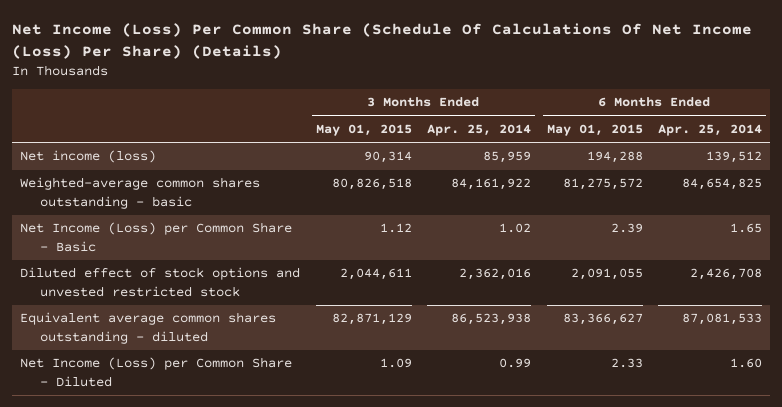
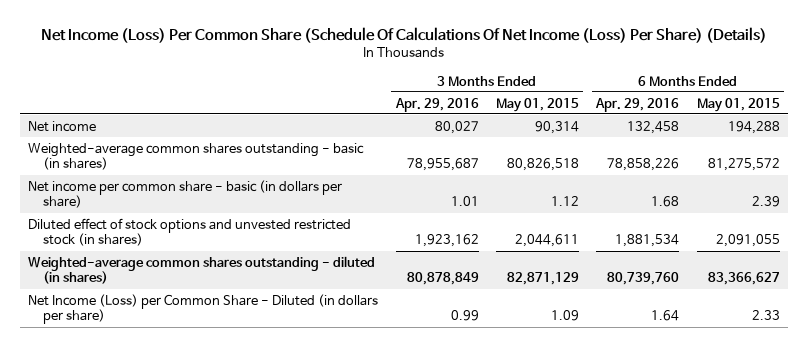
[427,123,532,136] Apr. 25, 2014 -> none
[658,123,763,136] Apr. 25, 2014 -> none
none -> [394,97,479,112] Apr. 29, 2016
none -> [595,97,680,112] Apr. 29, 2016
[19,150,156,164] Net income (loss) -> [28,120,97,132] Net income
[19,177,260,209] Weighted-average common shares outstanding - basic -> [28,142,365,171] Weighted-average common shares outstanding - basic (in shares)
[19,222,292,252] Net Income (Loss) per Common Share - Basic -> [28,179,343,209] Net income per common share - basic (in dollars per share)
[19,267,300,297] Diluted effect of stock options and unvested restricted stock -> [28,217,352,247] Diluted effect of stock options and unvested restricted stock (in shares)
[19,312,276,344] Equivalent average common shares outstanding - diluted -> [28,255,376,285] Weighted-average common shares outstanding - diluted (in shares)
[19,357,292,387] Net Income (Loss) per Common Share - Diluted -> [28,293,379,325] Net Income (Loss) per Common Share - Diluted (in dollars per share)

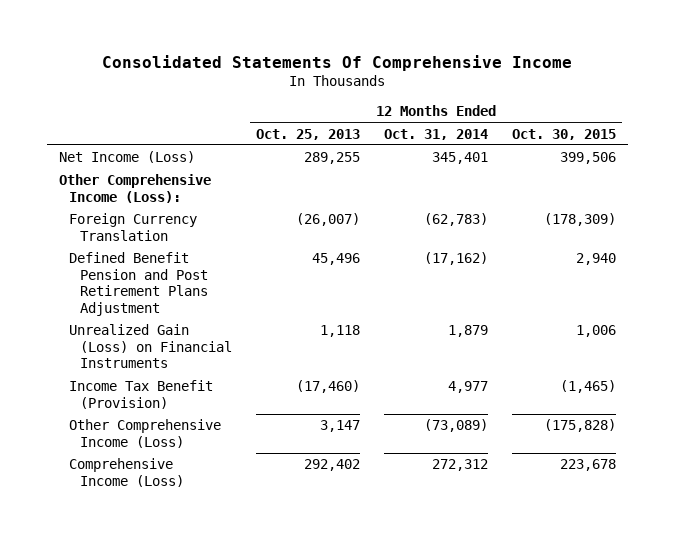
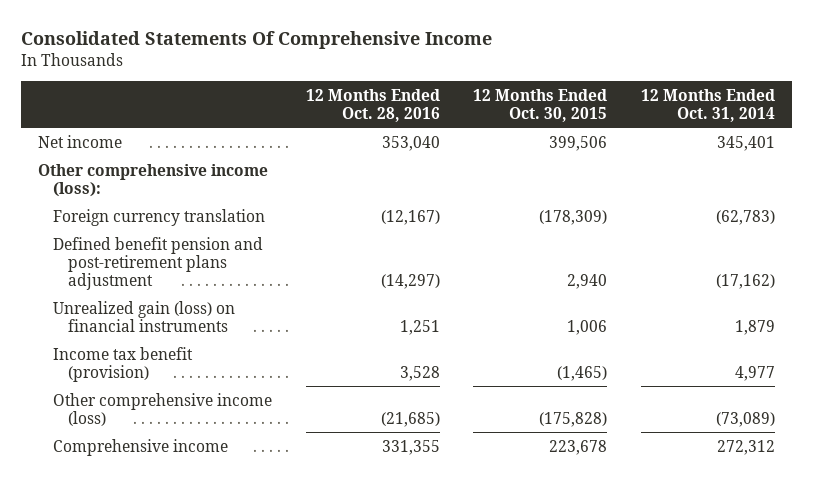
[255,128,360,140] Oct. 25, 2013 -> none
none -> [305,88,440,122] 12 Months Ended Oct. 28, 2016
[59,151,196,164] Net Income (Loss) -> [37,134,122,148] Net income
[59,174,212,203] Other Comprehensive Income (Loss): -> [37,163,268,197] Other comprehensive income (loss):
[69,213,198,241] Foreign Currency Translation -> [52,208,265,226] Foreign currency translation
[69,252,208,316] Defined Benefit Pension and Post Retirement Plans Adjustment -> [52,236,263,290] Defined benefit pension and post-retirement plans adjustment
[69,324,232,369] Unrealized Gain (Loss) on Financial Instruments -> [52,300,235,332] Unrealized gain (loss) on financial instruments
[69,380,214,409] Income Tax Benefit (Provision) -> [52,346,193,382] Income tax benefit (provision)
[69,419,222,448] Other Comprehensive Income (Loss) -> [52,392,272,426] Other comprehensive income (loss)
[69,458,184,487] Comprehensive Income (Loss) -> [52,438,228,456] Comprehensive income

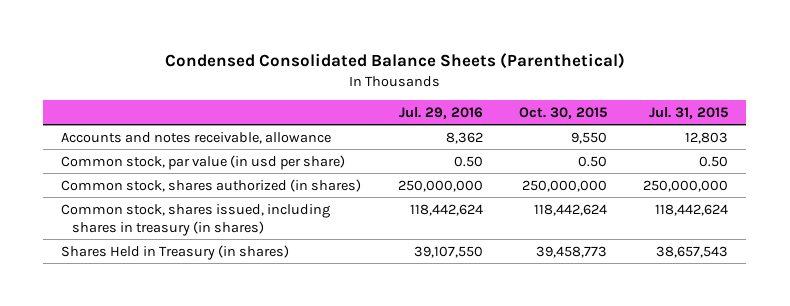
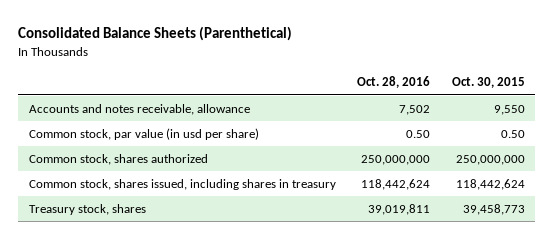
[164,52,625,69] Condensed Consolidated Balance Sheets (Parenthetical) -> [17,26,292,42] Consolidated Balance Sheets (Parenthetical)
[398,106,483,119] Jul. 29, 2016 -> none
[649,106,729,119] Jul. 31, 2015 -> none
none -> [357,76,431,89] Oct. 28, 2016
[61,178,362,192] Common stock, shares authorized (in shares) -> [28,153,208,165] Common stock, shares authorized
[61,203,331,236] Common stock, shares issued, including shares in treasury (in shares) -> [28,178,336,190] Common stock, shares issued, including shares in treasury
[61,244,290,260] Shares Held in Treasury (in shares) -> [28,203,146,215] Treasury stock, shares

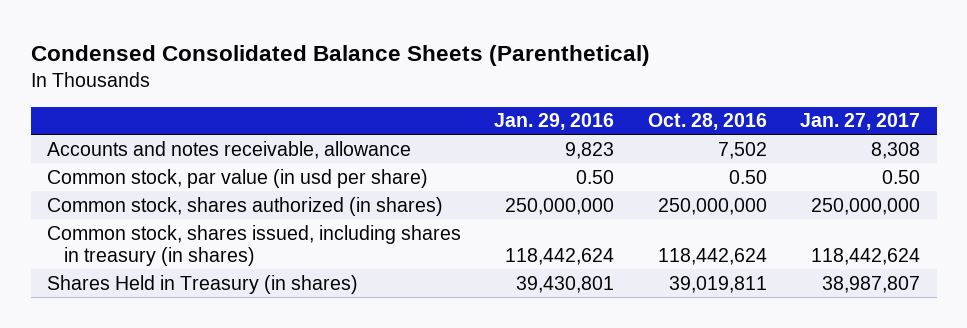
[17,26,292,42] Consolidated Balance Sheets (Parenthetical) -> [30,44,650,66] Condensed Consolidated Balance Sheets (Parenthetical)
[451,77,525,89] Oct. 30, 2015 -> none
none -> [494,113,615,131] Jan. 29, 2016
none -> [799,113,920,131] Jan. 27, 2017
[28,153,208,165] Common stock, shares authorized -> [47,196,444,216] Common stock, shares authorized (in shares)
[28,178,336,190] Common stock, shares issued, including shares in treasury -> [47,224,462,267] Common stock, shares issued, including shares in treasury (in shares)
[28,203,146,215] Treasury stock, shares -> [47,274,359,294] Shares Held in Treasury (in shares)

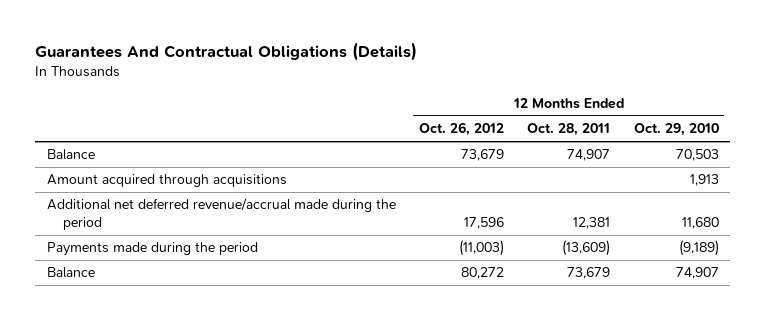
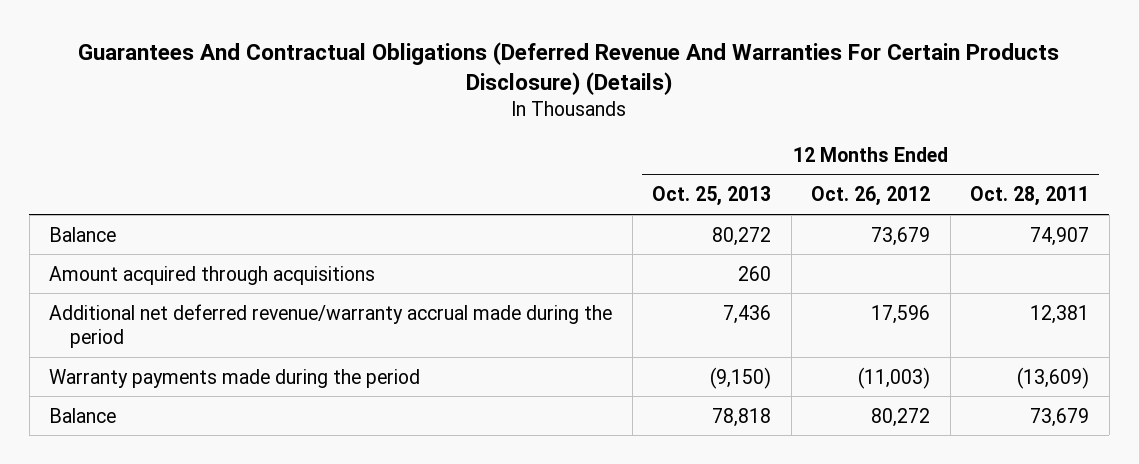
[35,42,418,62] Guarantees And Contractual Obligations (Details) -> [78,41,1060,95] Guarantees And Contractual Obligations (Deferred Revenue And Warranties For Certain Products Disclosure) (Details)
[633,123,719,137] Oct. 29, 2010 -> none
none -> [652,186,772,207] Oct. 25, 2013
[46,198,396,230] Additional net deferred revenue/accrual made during the period -> [49,303,613,348] Additional net deferred revenue/warranty accrual made during the period
[46,242,258,257] Payments made during the period -> [49,368,421,388] Warranty payments made during the period

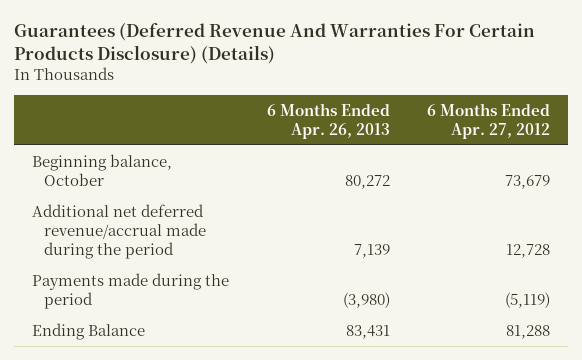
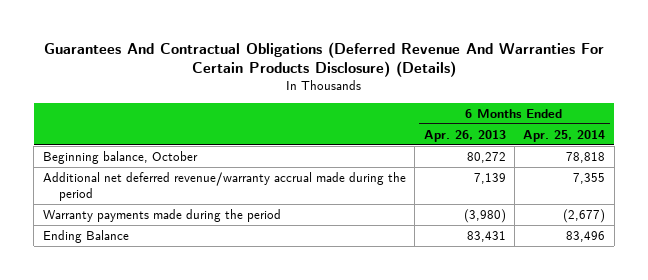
[13,23,535,65] Guarantees (Deferred Revenue And Warranties For Certain Products Disclosure) (Details) -> [44,41,605,78] Guarantees And Contractual Obligations (Deferred Revenue And Warranties For Certain Products Disclosure) (Details)
[426,102,550,139] 6 Months Ended Apr. 27, 2012 -> none
none -> [523,129,606,142] Apr. 25, 2014
[32,203,206,260] Additional net deferred revenue/accrual made during the period -> [42,171,406,201] Additional net deferred revenue/warranty accrual made during the period
[32,272,230,309] Payments made during the period -> [42,208,281,222] Warranty payments made during the period

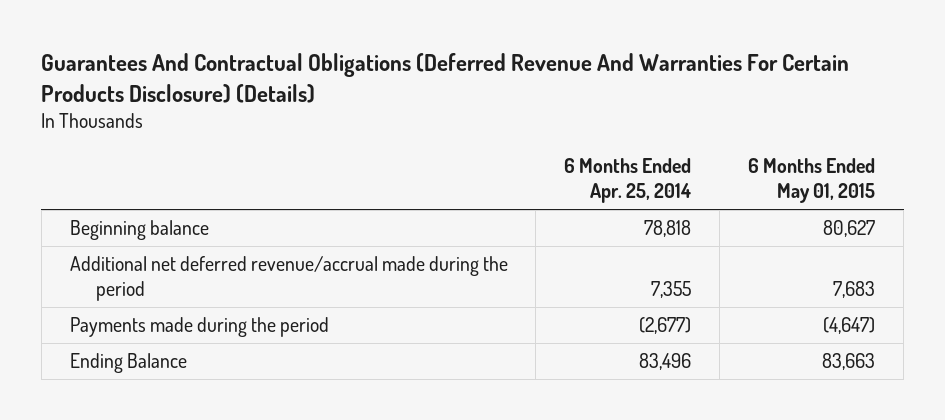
[423,129,506,142] Apr. 26, 2013 -> none
none -> [748,157,876,203] 6 Months Ended May 01, 2015
[42,150,198,164] Beginning balance, October -> [69,220,209,241] Beginning balance
[42,171,406,201] Additional net deferred revenue/warranty accrual made during the period -> [69,256,508,302] Additional net deferred revenue/accrual made during the period
[42,208,281,222] Warranty payments made during the period -> [69,317,329,338] Payments made during the period

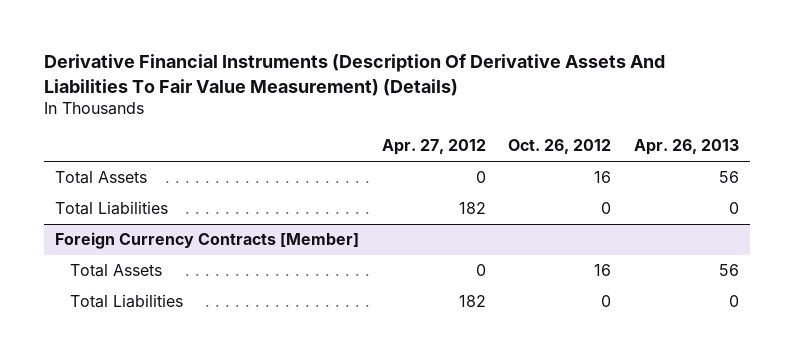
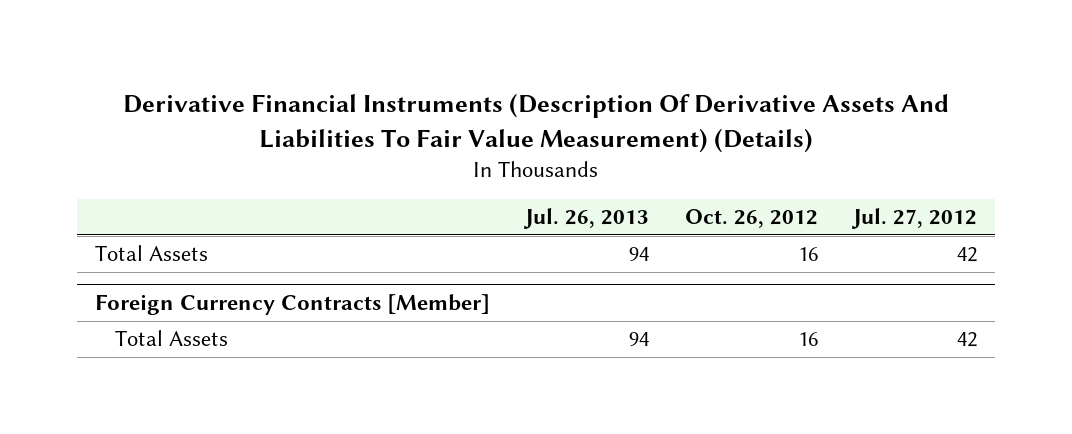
[381,139,486,156] Apr. 27, 2012 -> none
[633,139,739,156] Apr. 26, 2013 -> none
none -> [523,208,650,230] Jul. 26, 2013
none -> [851,208,978,230] Jul. 27, 2012
[54,201,168,216] Total Liabilities -> none
[70,294,184,309] Total Liabilities -> none

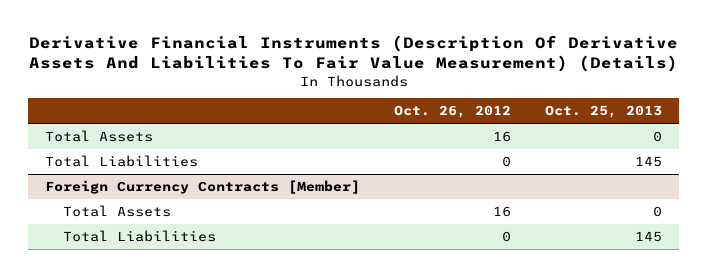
[523,208,650,230] Jul. 26, 2013 -> none
[851,208,978,230] Jul. 27, 2012 -> none
none -> [544,105,662,119] Oct. 25, 2013
none -> [45,154,199,167] Total Liabilities
none -> [63,229,217,242] Total Liabilities

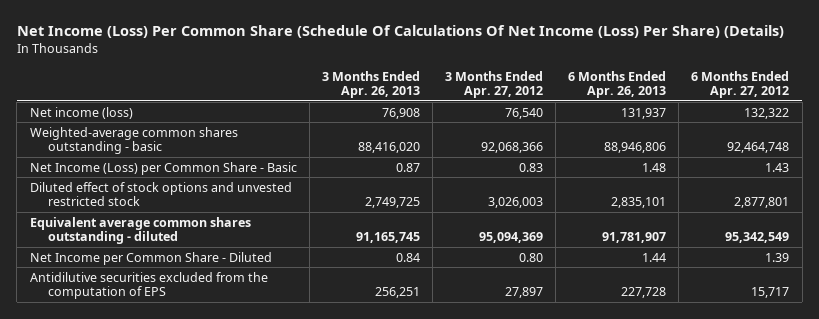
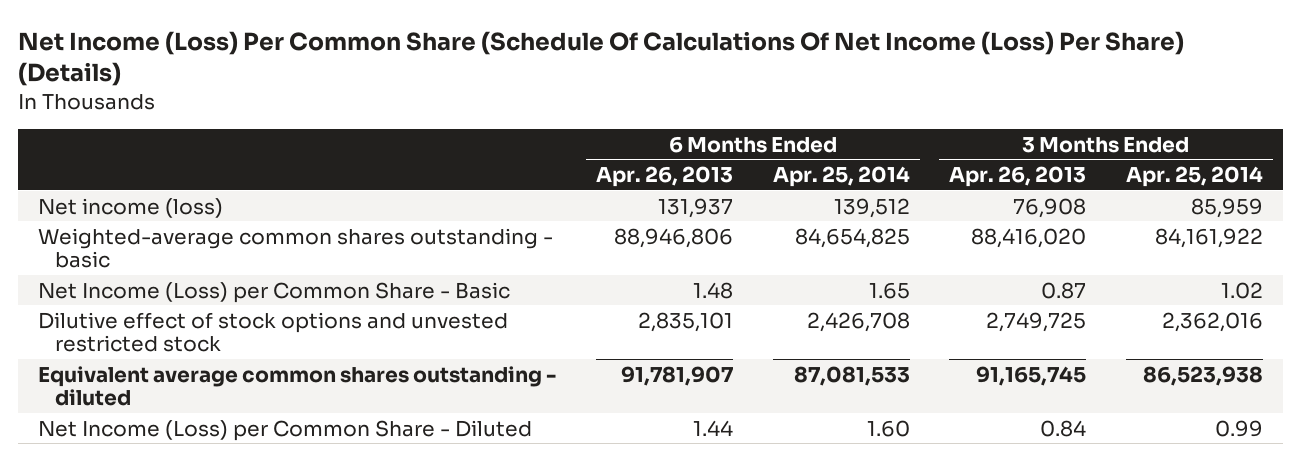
[444,70,543,99] 3 Months Ended Apr. 27, 2012 -> none
[691,70,790,99] 6 Months Ended Apr. 27, 2012 -> none
none -> [772,165,910,187] Apr. 25, 2014
none -> [1125,165,1263,187] Apr. 25, 2014
[29,181,292,207] Diluted effect of stock options and unvested restricted stock -> [38,311,509,352] Dilutive effect of stock options and unvested restricted stock
[29,271,268,300] Antidilutive securities excluded from the computation of EPS -> none
[29,251,272,265] Net Income per Common Share - Diluted -> [38,419,533,441] Net Income (Loss) per Common Share - Diluted

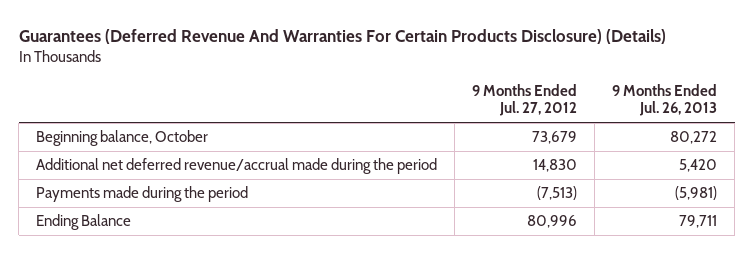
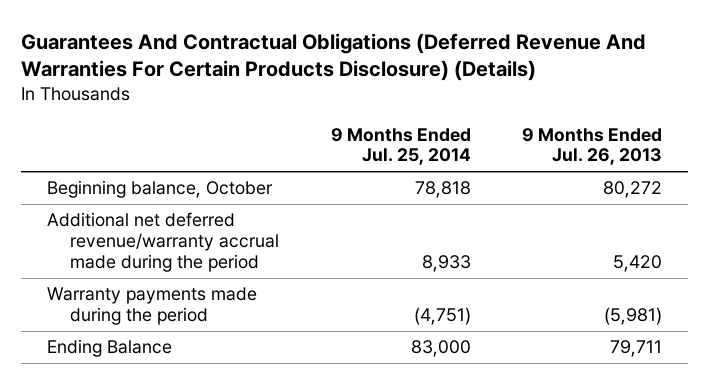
[18,28,666,44] Guarantees (Deferred Revenue And Warranties For Certain Products Disclosure) (Details) -> [20,32,646,82] Guarantees And Contractual Obligations (Deferred Revenue And Warranties For Certain Products Disclosure) (Details)
[472,84,578,117] 9 Months Ended Jul. 27, 2012 -> none
none -> [330,127,471,166] 9 Months Ended Jul. 25, 2014
[36,158,438,175] Additional net deferred revenue/accrual made during the period -> [46,212,279,272] Additional net deferred revenue/warranty accrual made during the period
[36,186,249,203] Payments made during the period -> [46,287,257,326] Warranty payments made during the period

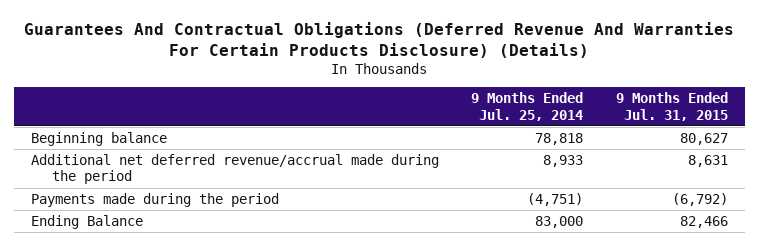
[522,127,663,166] 9 Months Ended Jul. 26, 2013 -> none
none -> [616,92,729,121] 9 Months Ended Jul. 31, 2015
[46,180,273,199] Beginning balance, October -> [30,131,167,146] Beginning balance
[46,212,279,272] Additional net deferred revenue/warranty accrual made during the period -> [30,153,439,185] Additional net deferred revenue/accrual made during the period
[46,287,257,326] Warranty payments made during the period -> [30,192,279,207] Payments made during the period

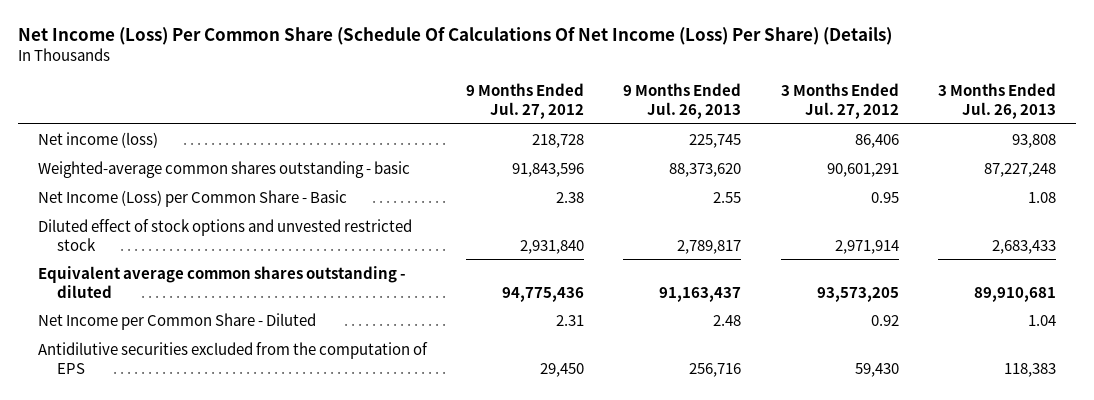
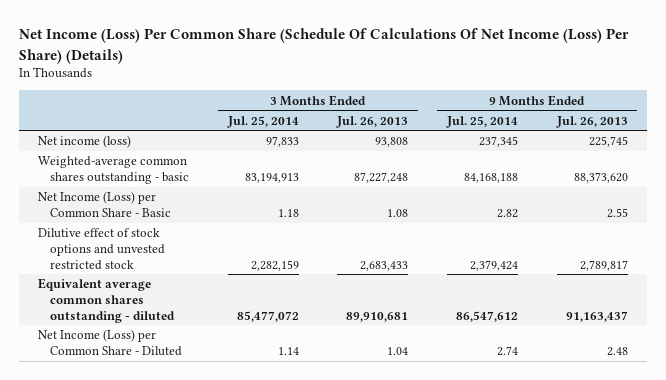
[466,83,585,120] 9 Months Ended Jul. 27, 2012 -> none
[780,83,899,120] 3 Months Ended Jul. 27, 2012 -> none
none -> [226,115,299,128] Jul. 25, 2014
none -> [445,115,518,128] Jul. 25, 2014
[37,218,412,251] Diluted effect of stock options and unvested restricted stock -> [38,228,166,270] Dilutive effect of stock options and unvested restricted stock
[37,341,428,374] Antidilutive securities excluded from the computation of EPS -> none
[37,312,316,330] Net Income per Common Share - Diluted -> [38,329,183,356] Net Income (Loss) per Common Share - Diluted

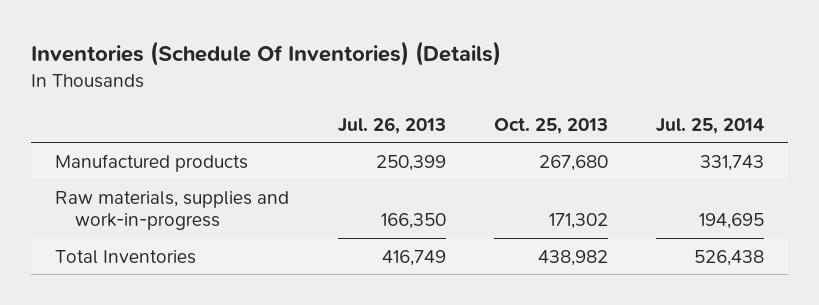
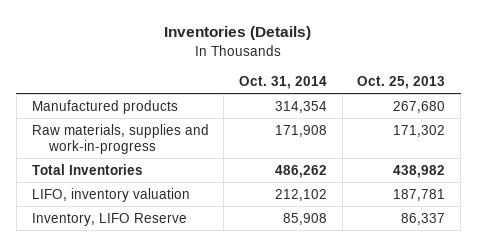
[31,41,502,67] Inventories (Schedule Of Inventories) (Details) -> [164,26,312,41] Inventories (Details)
[337,116,446,134] Jul. 26, 2013 -> none
[655,117,764,134] Jul. 25, 2014 -> none
none -> [238,75,327,89] Oct. 31, 2014
none -> [31,187,190,202] LIFO, inventory valuation
none -> [31,212,187,226] Inventory, LIFO Reserve

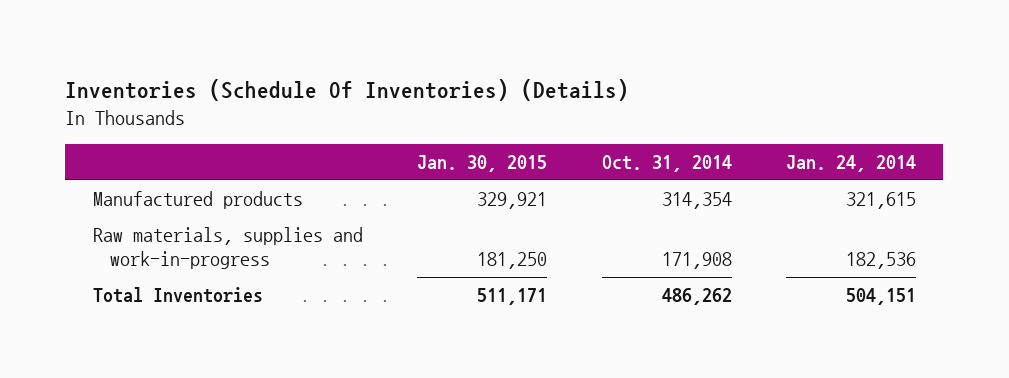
[164,26,312,41] Inventories (Details) -> [65,78,630,101] Inventories (Schedule Of Inventories) (Details)
[357,75,446,89] Oct. 25, 2013 -> none
none -> [417,155,548,173] Jan. 30, 2015
none -> [785,155,916,173] Jan. 24, 2014
[31,187,190,202] LIFO, inventory valuation -> none
[31,212,187,226] Inventory, LIFO Reserve -> none

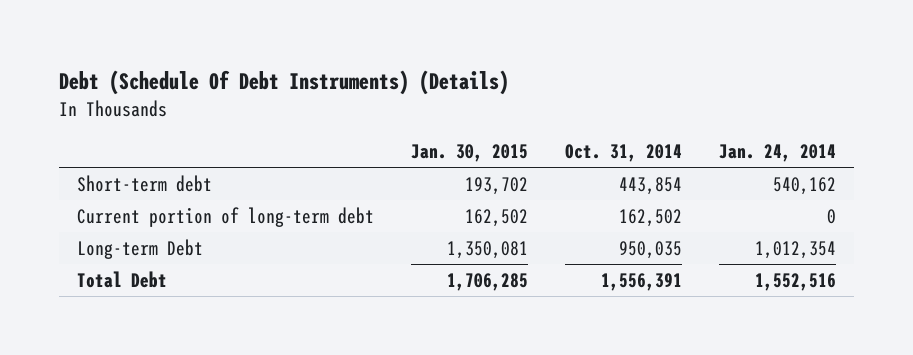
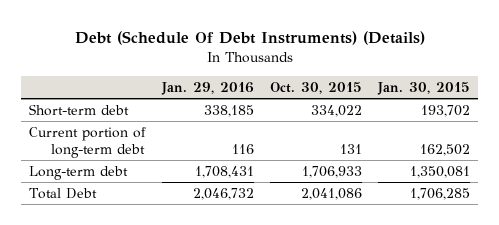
[564,143,682,162] Oct. 31, 2014 -> none
[718,143,836,162] Jan. 24, 2014 -> none
none -> [161,82,255,96] Jan. 29, 2016
none -> [270,82,363,95] Oct. 30, 2015
[77,238,204,259] Long-term Debt -> [29,165,129,180] Long-term debt

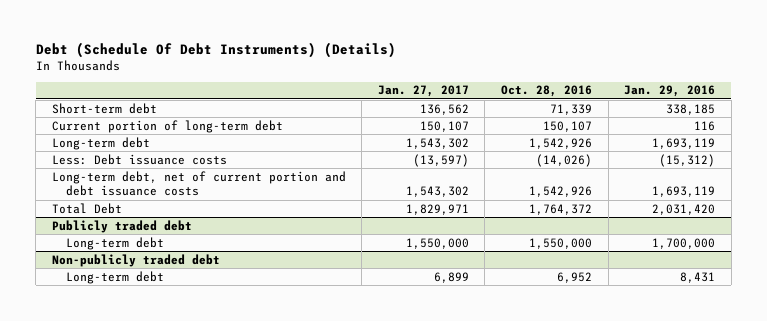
[270,82,363,95] Oct. 30, 2015 -> none
[377,82,471,96] Jan. 30, 2015 -> none
none -> [377,85,469,98] Jan. 27, 2017
none -> [501,85,593,98] Oct. 28, 2016
[195,165,255,178] 1,708,431 -> [652,137,716,149] 1,693,119
none -> [51,153,227,165] Less: Debt issuance costs
none -> [51,170,346,197] Long-term debt, net of current portion and debt issuance costs
[193,187,255,200] 2,046,732 -> [652,203,716,215] 2,031,420
none -> [51,219,192,233] Publicly traded debt
none -> [65,236,164,250] Long-term debt
none -> [51,253,220,267] Non-publicly traded debt
none -> [65,270,164,284] Long-term debt

